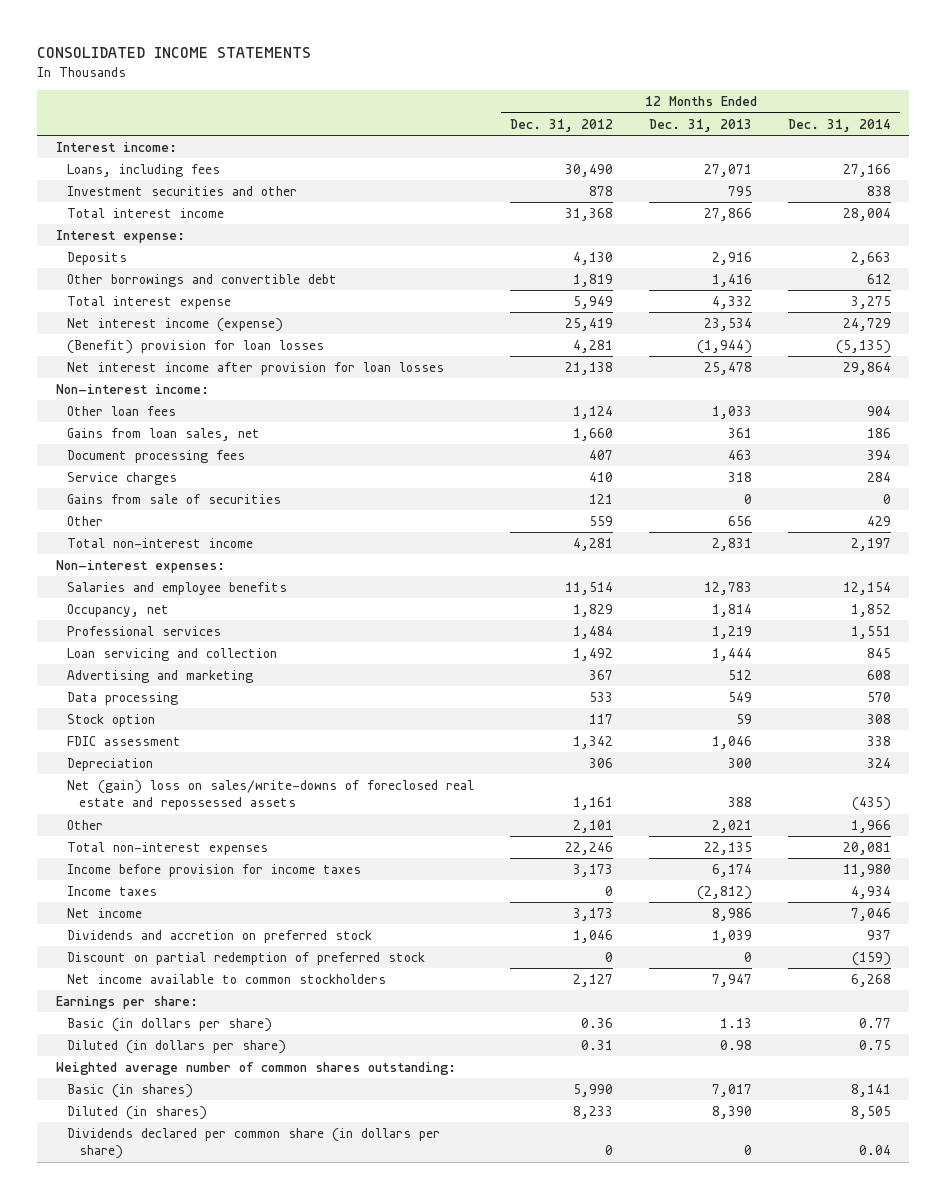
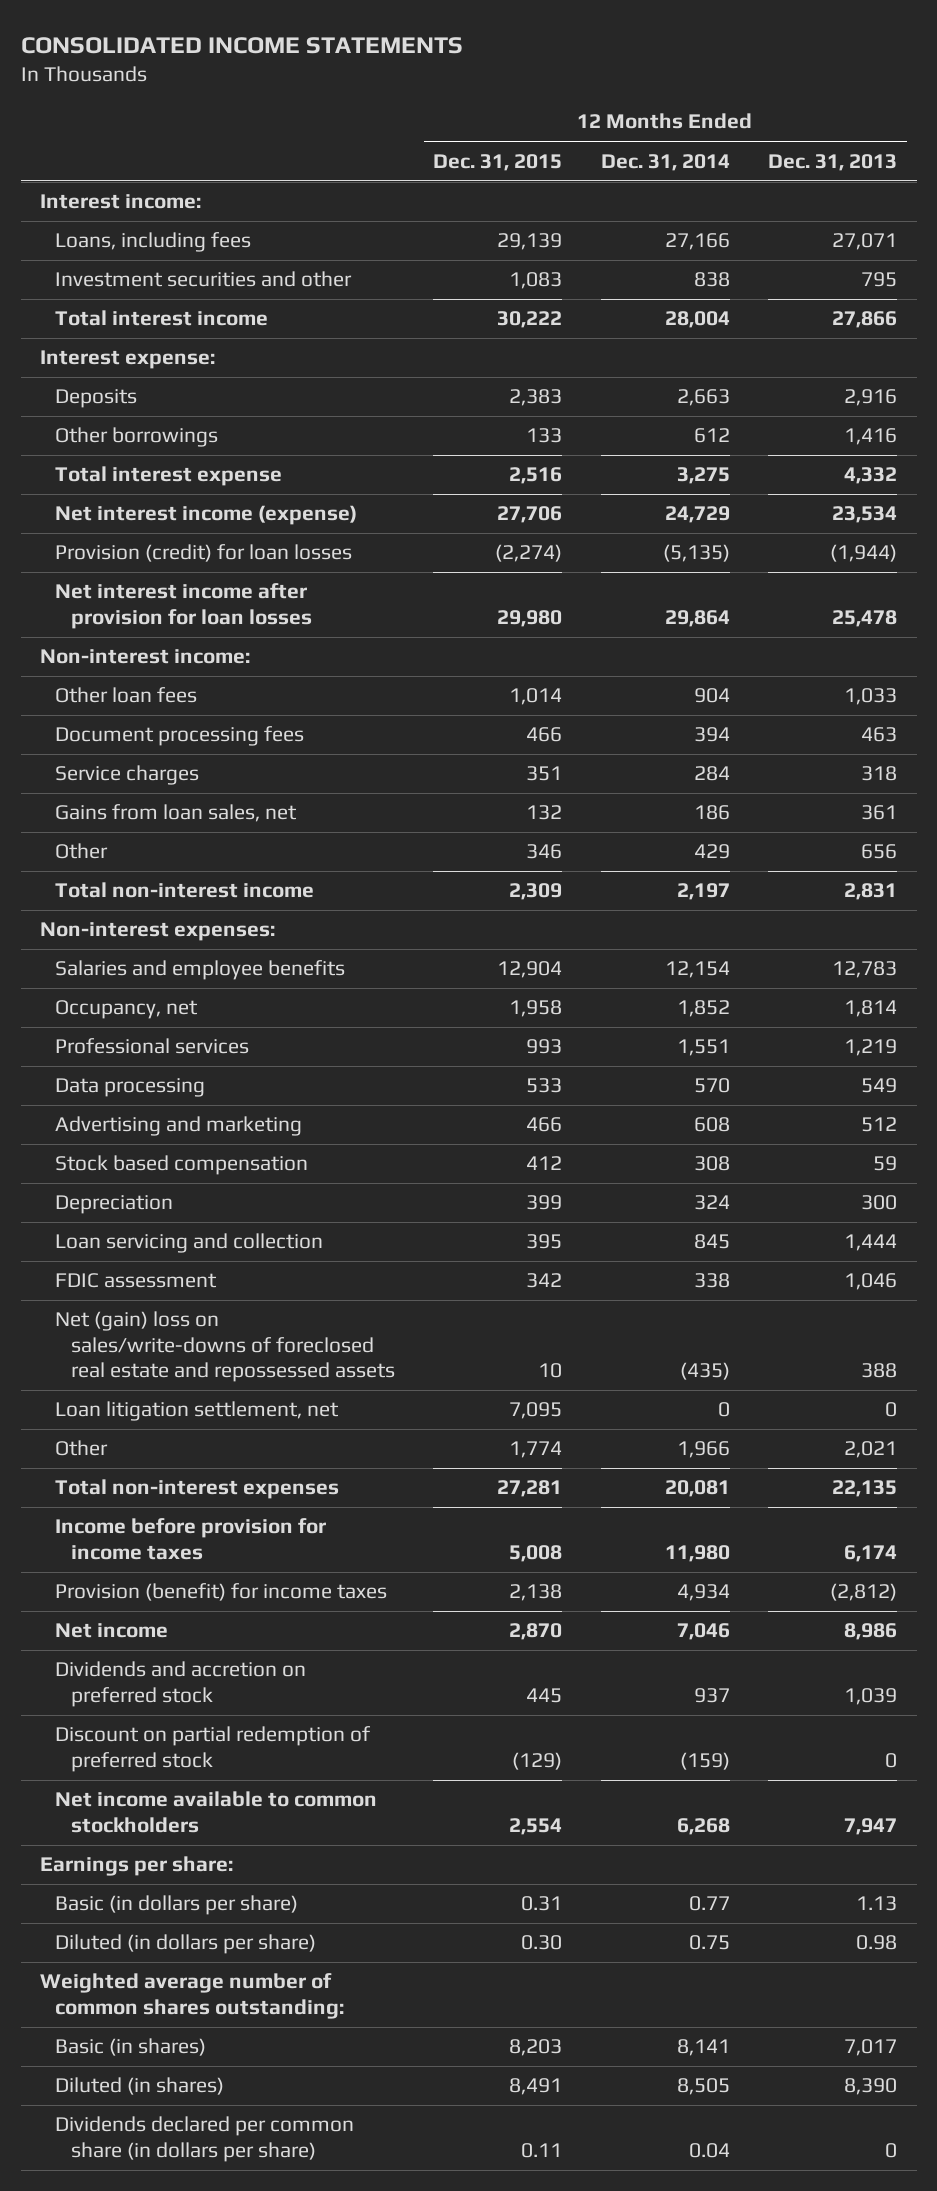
[510,118,614,132] Dec. 31, 2012 -> none
none -> [433,153,563,171] Dec. 31, 2015
[67,273,338,287] Other borrowings and convertible debt -> [55,427,219,448] Other borrowings
[67,339,325,354] (Benefit) provision for loan losses -> [55,544,353,563] Provision (credit) for loan losses
[67,493,282,504] Gains from sale of securities -> none
[67,427,261,441] Gains from loan sales, net -> [55,804,298,823] Gains from loan sales, net
[67,669,254,683] Advertising and marketing -> [55,1116,303,1137] Advertising and marketing
[67,713,156,727] Stock option -> [55,1155,309,1176] Stock based compensation
[67,647,278,661] Loan servicing and collection -> [55,1233,324,1254] Loan servicing and collection
[67,735,182,746] FDIC assessment -> [55,1273,218,1289] FDIC assessment
none -> [55,1401,340,1422] Loan litigation settlement, net
[67,885,158,896] Income taxes -> [55,1583,388,1602] Provision (benefit) for income taxes

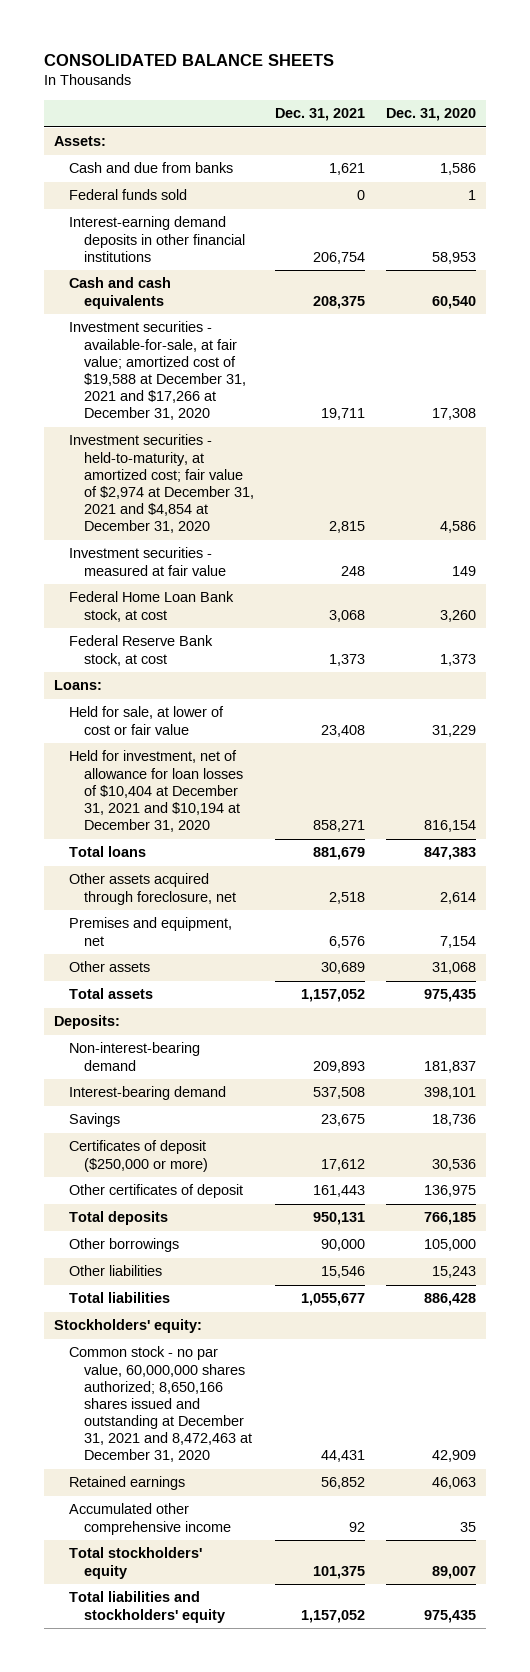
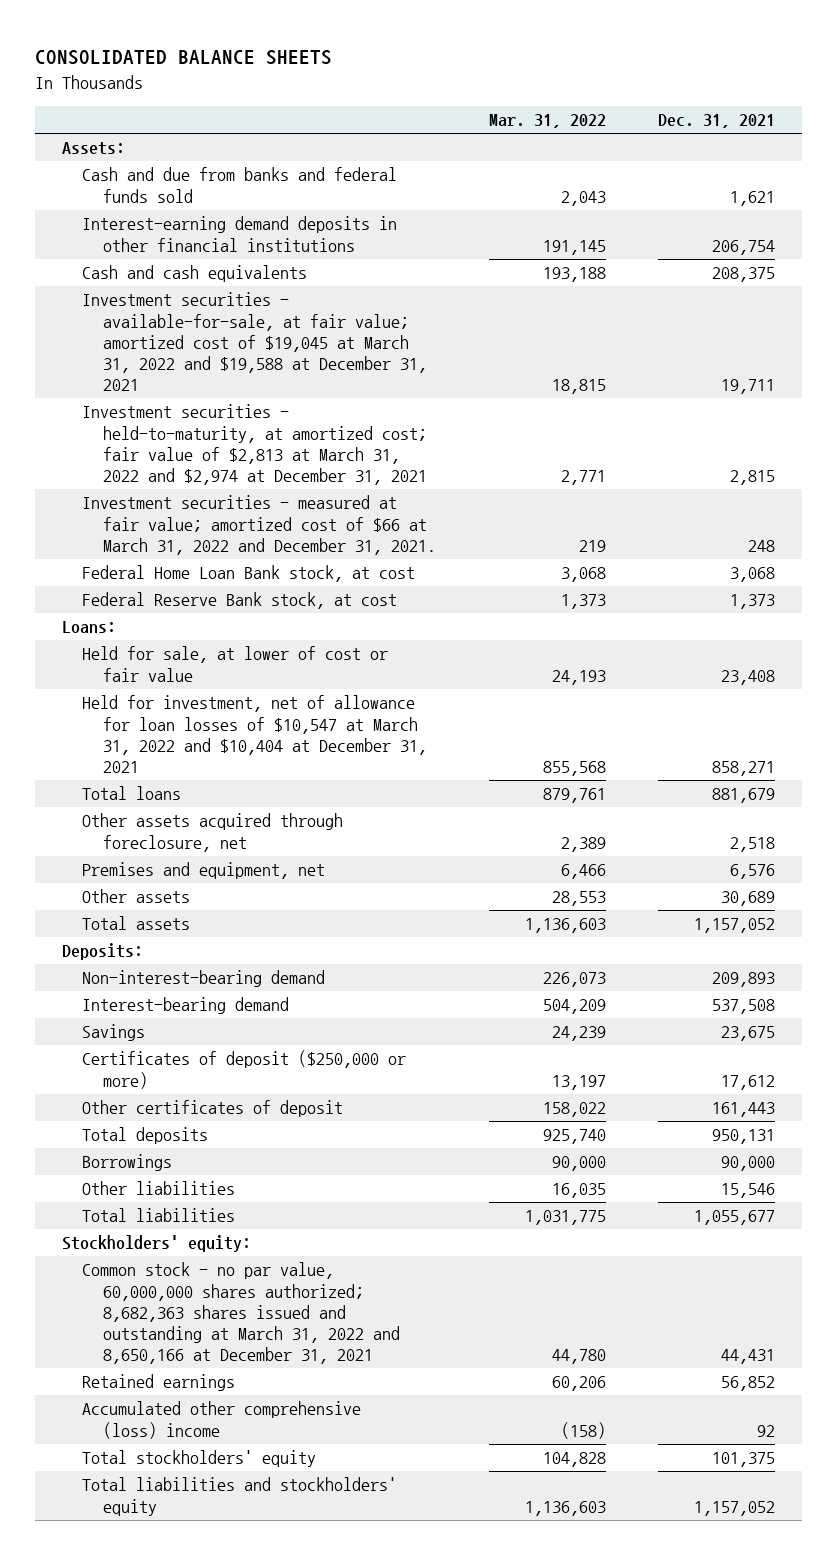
[385,108,476,122] Dec. 31, 2020 -> none
none -> [488,114,606,129] Mar. 31, 2022
[69,189,188,201] Federal funds sold -> none
[69,162,234,174] Cash and due from banks -> [82,167,398,203] Cash and due from banks and federal funds sold
[69,321,247,421] Investment securities - available-for-sale, at fair value; amortized cost of $19,588 at December 31, 2021 and $17,266 at December 31, 2020 -> [82,292,427,392] Investment securities - available-for-sale, at fair value; amortized cost of $19,045 at March 31, 2022 and $19,588 at December 31, 2021
[69,434,255,534] Investment securities - held-to-maturity, at amortized cost; fair value of $2,974 at December 31, 2021 and $4,854 at December 31, 2020 -> [82,404,427,486] Investment securities - held-to-maturity, at amortized cost; fair value of $2,813 at March 31, 2022 and $2,974 at December 31, 2021
[69,547,227,576] Investment securities - measured at fair value -> [82,495,436,555] Investment securities - measured at fair value; amortized cost of $66 at March 31, 2022 and December 31, 2021.
[69,750,244,833] Held for investment, net of allowance for loan losses of $10,404 at December 31, 2021 and $10,194 at December 31, 2020 -> [82,695,427,774] Held for investment, net of allowance for loan losses of $10,547 at March 31, 2022 and $10,404 at December 31, 2021
[69,1238,180,1253] Other borrowings -> [82,1154,173,1172] Borrowings
[69,1346,253,1463] Common stock - no par value, 60,000,000 shares authorized; 8,650,166 shares issued and outstanding at December 31, 2021 and 8,472,463 at December 31, 2020 -> [82,1262,400,1365] Common stock - no par value, 60,000,000 shares authorized; 8,682,363 shares issued and outstanding at March 31, 2022 and 8,650,166 at December 31, 2021
[69,1503,232,1535] Accumulated other comprehensive income -> [82,1401,362,1439] Accumulated other comprehensive (loss) income

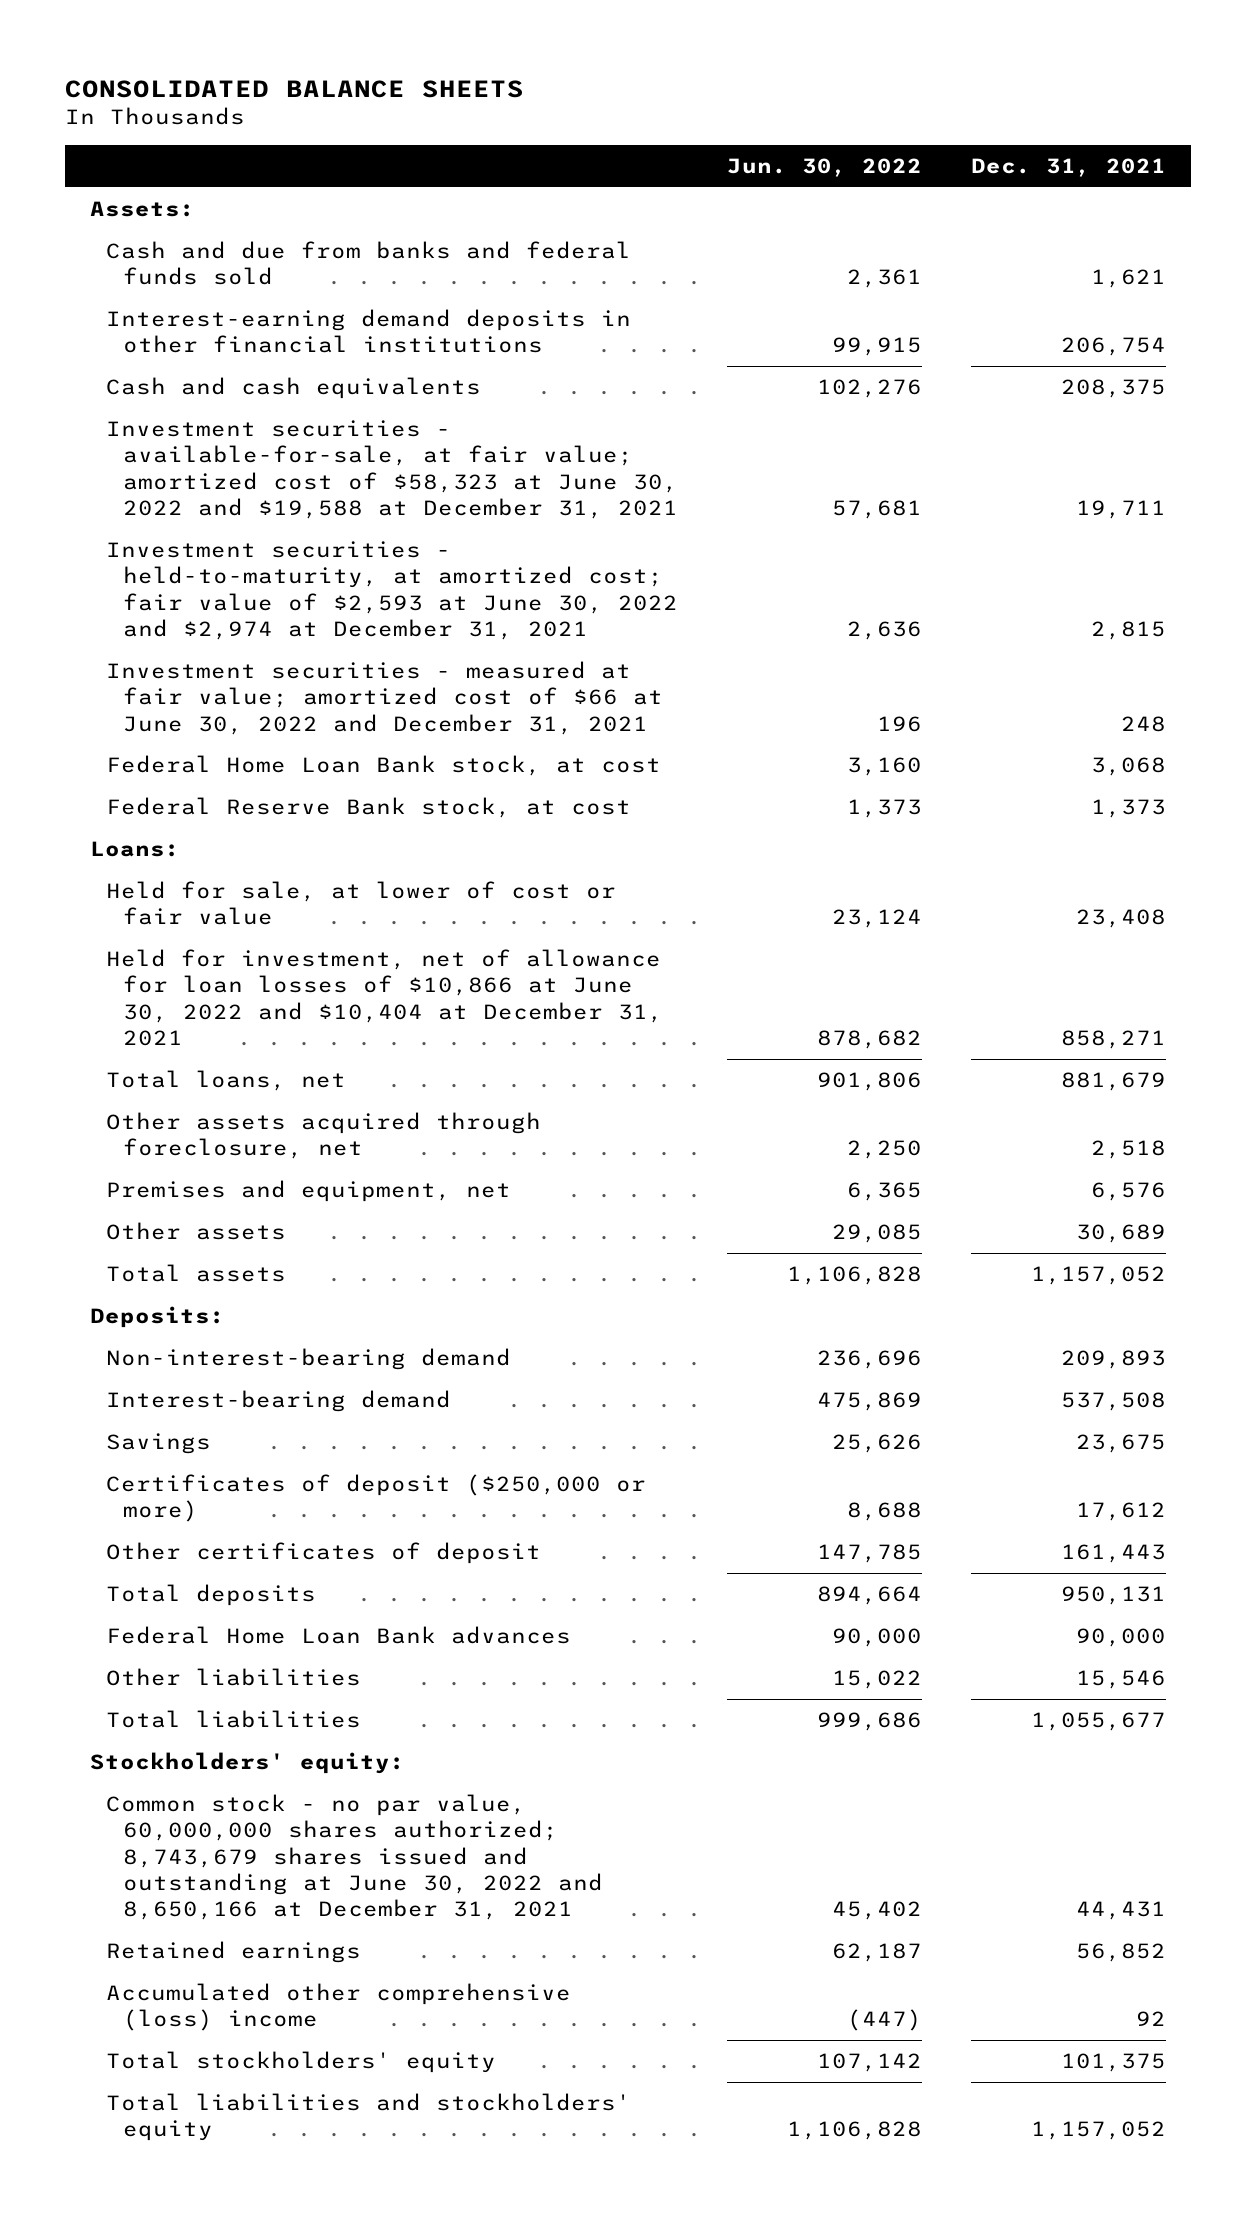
[488,114,606,129] Mar. 31, 2022 -> none
none -> [726,157,922,177] Jun. 30, 2022
[82,292,427,392] Investment securities - available-for-sale, at fair value; amortized cost of $19,045 at March 31, 2022 and $19,588 at December 31, 2021 -> [106,420,678,519] Investment securities - available-for-sale, at fair value; amortized cost of $58,323 at June 30, 2022 and $19,588 at December 31, 2021
[82,404,427,486] Investment securities - held-to-maturity, at amortized cost; fair value of $2,813 at March 31, 2022 and $2,974 at December 31, 2021 -> [106,541,678,640] Investment securities - held-to-maturity, at amortized cost; fair value of $2,593 at June 30, 2022 and $2,974 at December 31, 2021
[82,495,436,555] Investment securities - measured at fair value; amortized cost of $66 at March 31, 2022 and December 31, 2021. -> [106,661,663,735] Investment securities - measured at fair value; amortized cost of $66 at June 30, 2022 and December 31, 2021
[82,695,427,774] Held for investment, net of allowance for loan losses of $10,547 at March 31, 2022 and $10,404 at December 31, 2021 -> [106,949,663,1046] Held for investment, net of allowance for loan losses of $10,866 at June 30, 2022 and $10,404 at December 31, 2021
[82,786,182,801] Total loans -> [106,1070,347,1092] Total loans, net
[82,1154,173,1172] Borrowings -> none
none -> [106,1626,572,1645] Federal Home Loan Bank advances
[82,1262,400,1365] Common stock - no par value, 60,000,000 shares authorized; 8,682,363 shares issued and outstanding at March 31, 2022 and 8,650,166 at December 31, 2021 -> [106,1794,603,1921] Common stock - no par value, 60,000,000 shares authorized; 8,743,679 shares issued and outstanding at June 30, 2022 and 8,650,166 at December 31, 2021

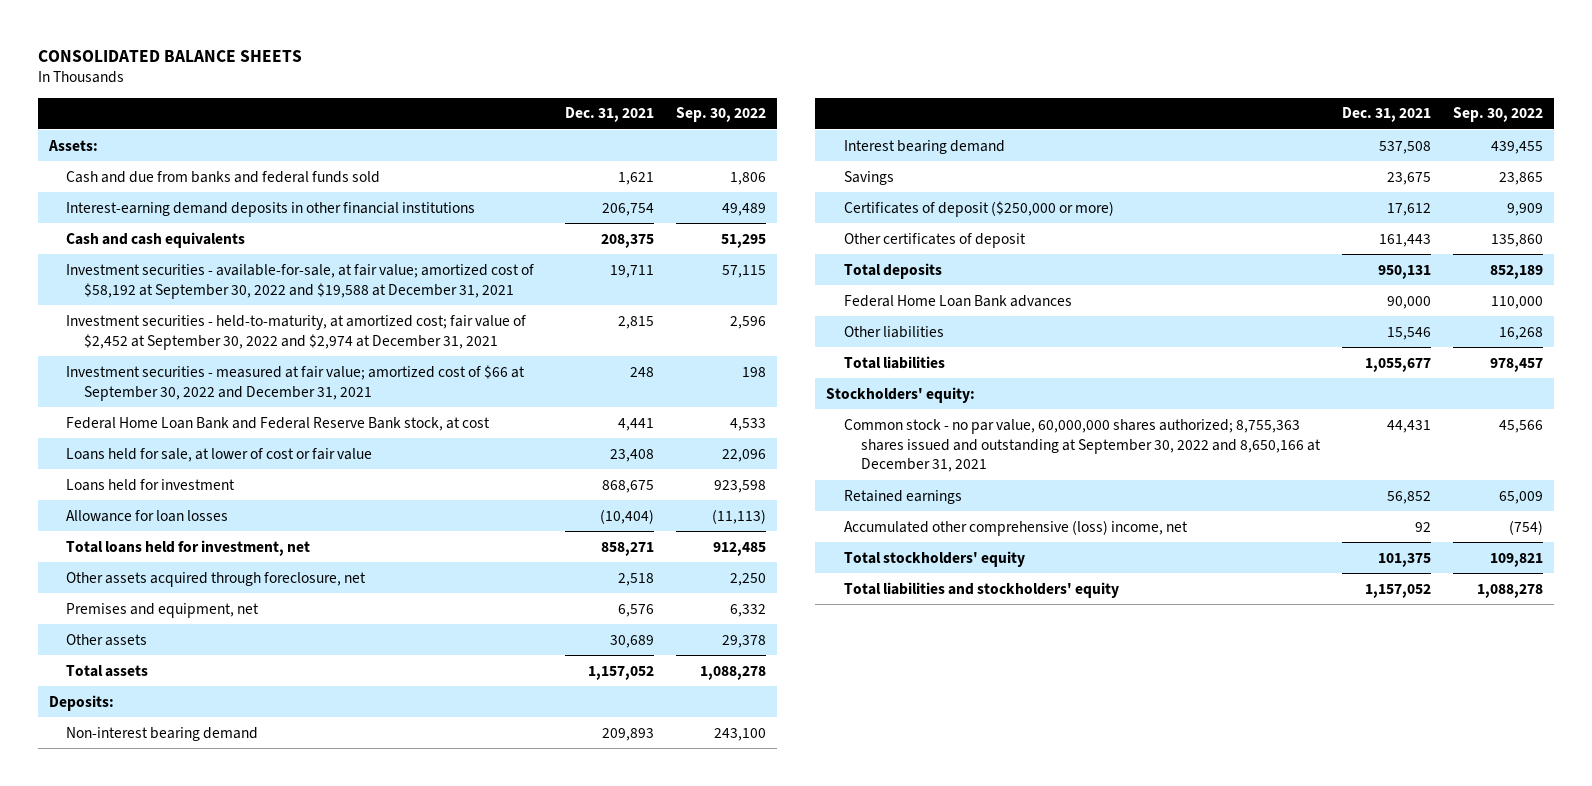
[726,157,922,177] Jun. 30, 2022 -> none
none -> [675,107,766,123] Sep. 30, 2022
[106,797,632,819] Federal Reserve Bank stock, at cost -> none
[89,841,180,858] Loans: -> none
[106,1070,347,1092] Total loans, net -> none
[106,420,678,519] Investment securities - available-for-sale, at fair value; amortized cost of $58,323 at June 30, 2022 and $19,588 at December 31, 2021 -> [66,263,535,299] Investment securities - available-for-sale, at fair value; amortized cost of $58,192 at September 30, 2022 and $19,588 at December 31, 2021
[106,541,678,640] Investment securities - held-to-maturity, at amortized cost; fair value of $2,593 at June 30, 2022 and $2,974 at December 31, 2021 -> [66,314,527,350] Investment securities - held-to-maturity, at amortized cost; fair value of $2,452 at September 30, 2022 and $2,974 at December 31, 2021
[106,661,663,735] Investment securities - measured at fair value; amortized cost of $66 at June 30, 2022 and December 31, 2021 -> [66,364,526,401] Investment securities - measured at fair value; amortized cost of $66 at September 30, 2022 and December 31, 2021
[106,755,662,777] Federal Home Loan Bank stock, at cost -> [66,416,491,431] Federal Home Loan Bank and Federal Reserve Bank stock, at cost
[1091,757,1167,777] 3,068 -> [617,417,654,431] 4,441
[106,881,617,926] Held for sale, at lower of cost or fair value -> [66,447,373,462] Loans held for sale, at lower of cost or fair value
none -> [66,478,236,491] Loans held for investment
none -> [66,509,229,522] Allowance for loan losses
[106,949,663,1046] Held for investment, net of allowance for loan losses of $10,866 at June 30, 2022 and $10,404 at December 31, 2021 -> [66,539,311,556] Total loans held for investment, net
[106,1348,512,1371] Non-interest-bearing demand -> [66,726,259,741] Non-interest bearing demand
[106,1390,452,1413] Interest-bearing demand -> [843,139,1005,154] Interest bearing demand
[106,1794,603,1921] Common stock - no par value, 60,000,000 shares authorized; 8,743,679 shares issued and outstanding at June 30, 2022 and 8,650,166 at December 31, 2021 -> [843,418,1322,473] Common stock - no par value, 60,000,000 shares authorized; 8,755,363 shares issued and outstanding at September 30, 2022 and 8,650,166 at December 31, 2021
[106,1983,572,2032] Accumulated other comprehensive (loss) income -> [843,519,1188,536] Accumulated other comprehensive (loss) income, net

